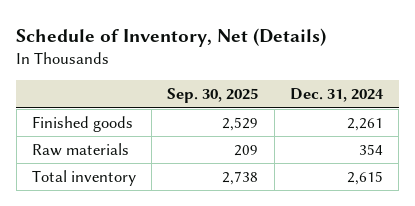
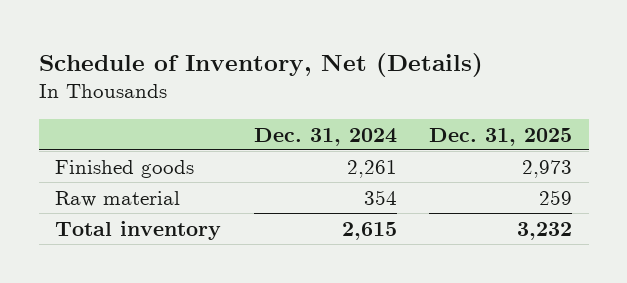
[167,88,259,104] Sep. 30, 2025 -> none
none -> [429,127,573,146] Dec. 31, 2025
[32,143,130,157] Raw materials -> [55,190,181,207] Raw material

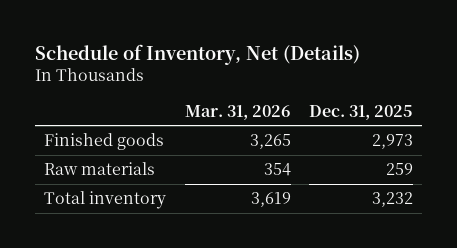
[253,127,397,146] Dec. 31, 2024 -> none
none -> [184,104,291,120] Mar. 31, 2026
[55,190,181,207] Raw material -> [44,162,156,176] Raw materials

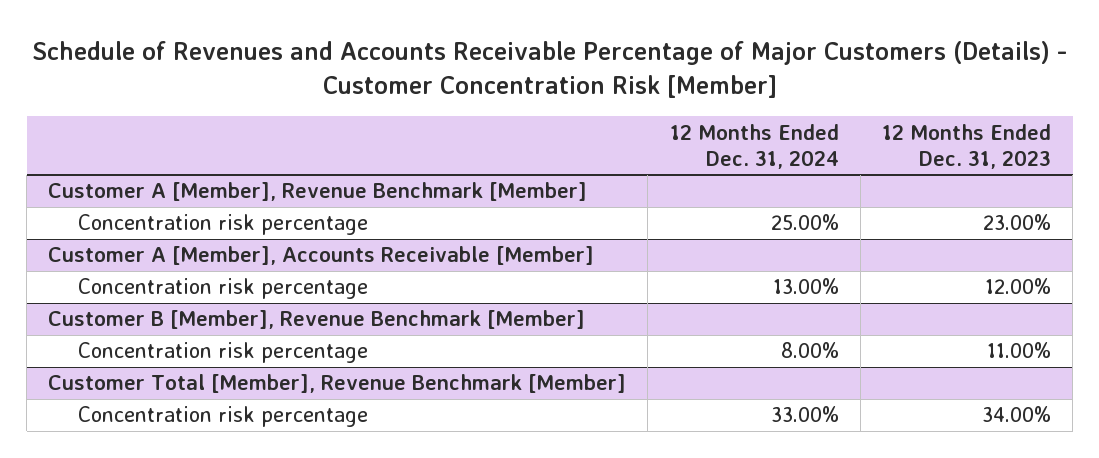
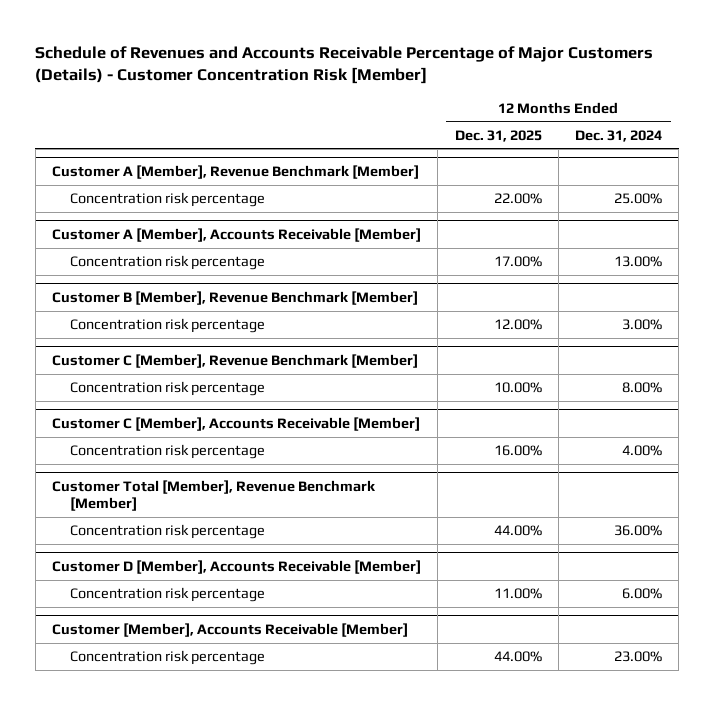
[882,123,1052,169] 12 Months Ended Dec. 31, 2023 -> none
none -> [454,129,542,142] Dec. 31, 2025
none -> [69,318,265,334] Concentration risk percentage
none -> [51,353,418,368] Customer C [Member], Revenue Benchmark [Member]
none -> [51,416,420,431] Customer C [Member], Accounts Receivable [Member]
none -> [69,444,265,460] Concentration risk percentage
[770,406,839,423] 33.00% -> [614,525,663,537] 36.00%
none -> [51,559,421,574] Customer D [Member], Accounts Receivable [Member]
none -> [69,587,265,603] Concentration risk percentage
none -> [51,622,408,637] Customer [Member], Accounts Receivable [Member]
none -> [69,650,265,666] Concentration risk percentage

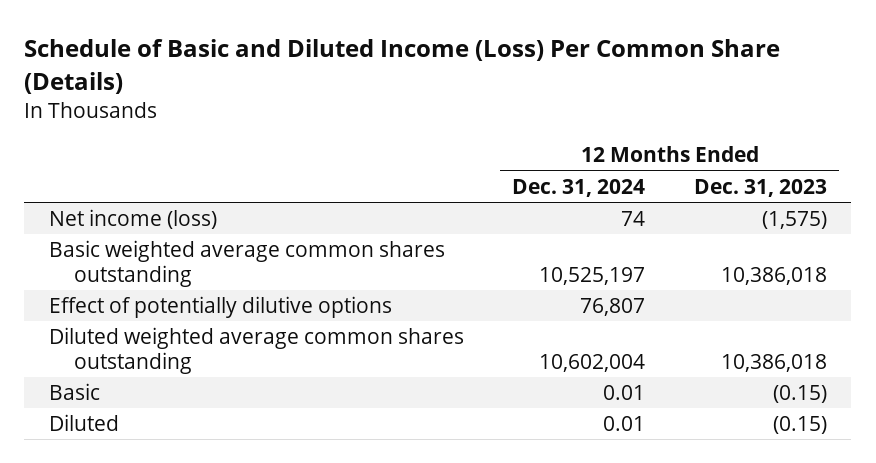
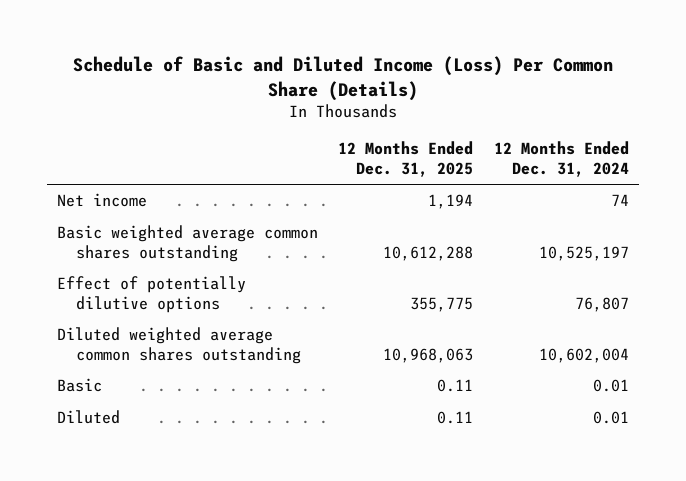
[694,178,828,197] Dec. 31, 2023 -> none
none -> [338,141,474,177] 12 Months Ended Dec. 31, 2025
[48,209,217,230] Net income (loss) -> [56,193,147,208] Net income

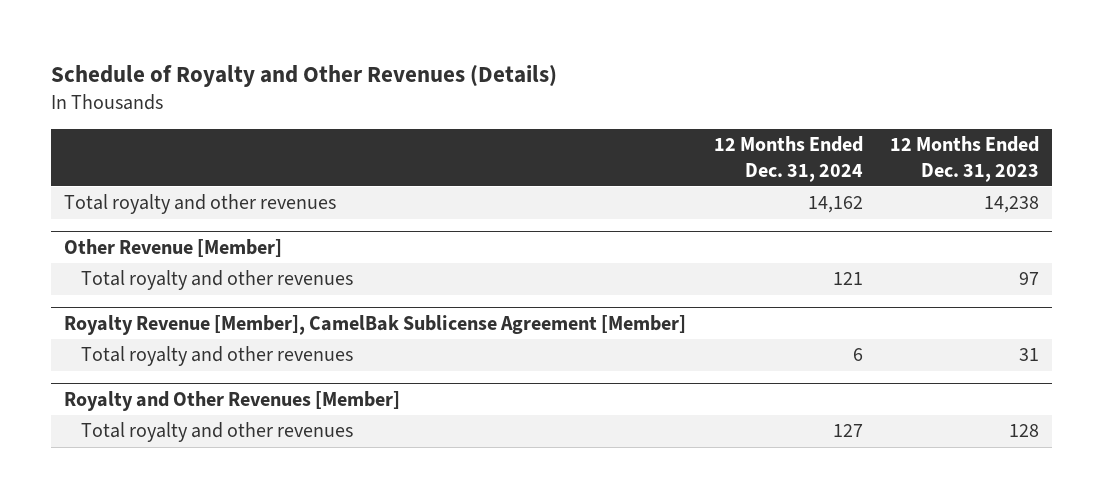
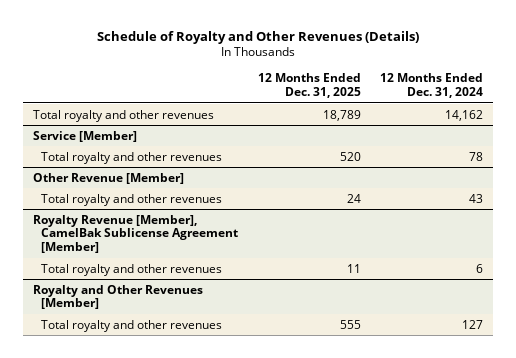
[889,136,1039,182] 12 Months Ended Dec. 31, 2023 -> none
none -> [257,73,361,99] 12 Months Ended Dec. 31, 2025
none -> [32,130,137,142] Service [Member]
none -> [41,151,223,164] Total royalty and other revenues
[832,272,863,286] 121 -> [468,193,483,203] 43

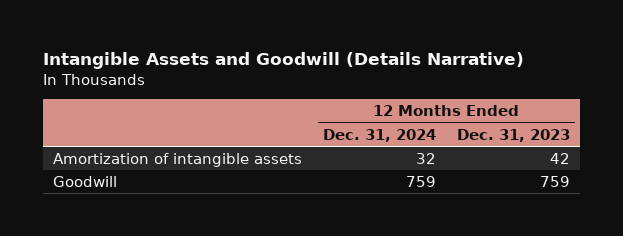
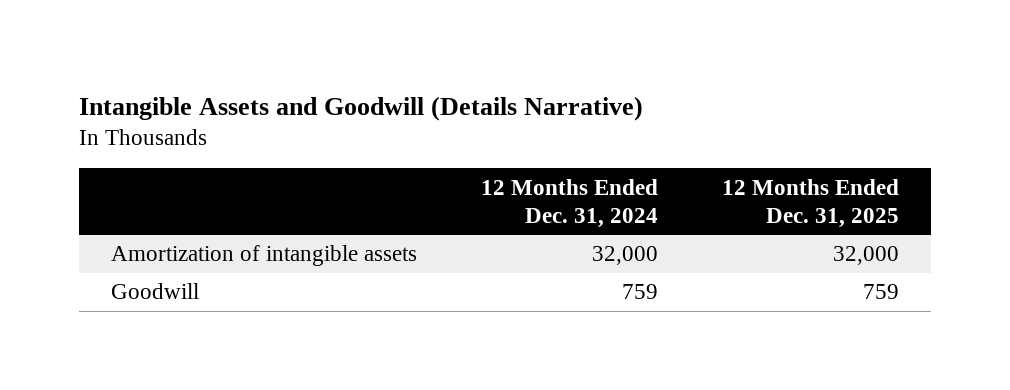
[456,128,570,142] Dec. 31, 2023 -> none
none -> [721,178,899,228] 12 Months Ended Dec. 31, 2025
[415,152,436,164] 32 -> [591,246,658,266] 32,000

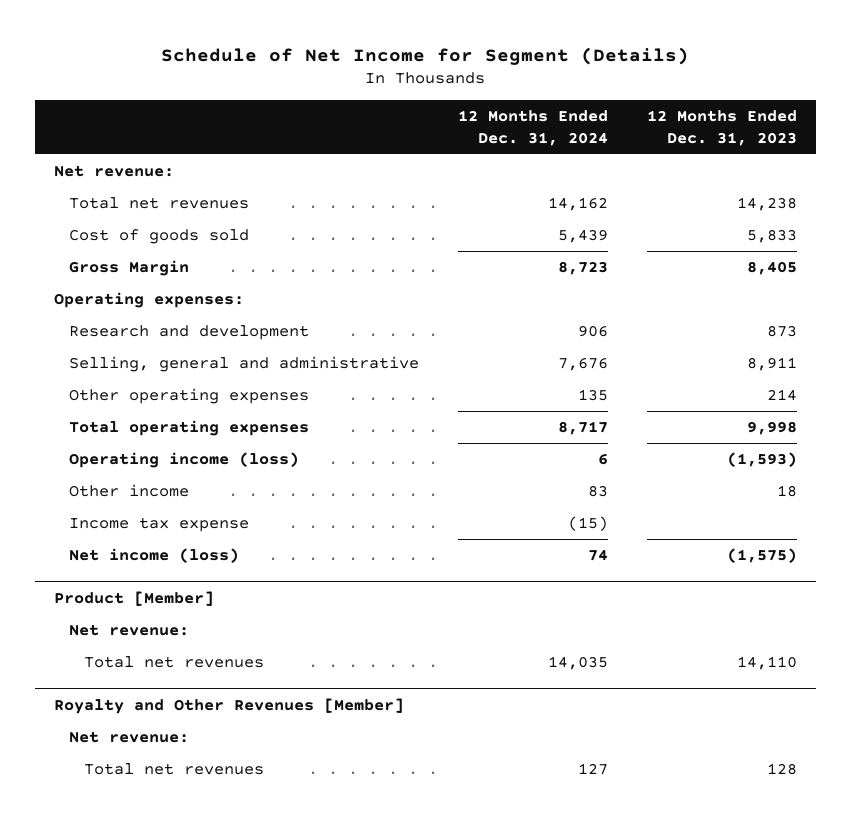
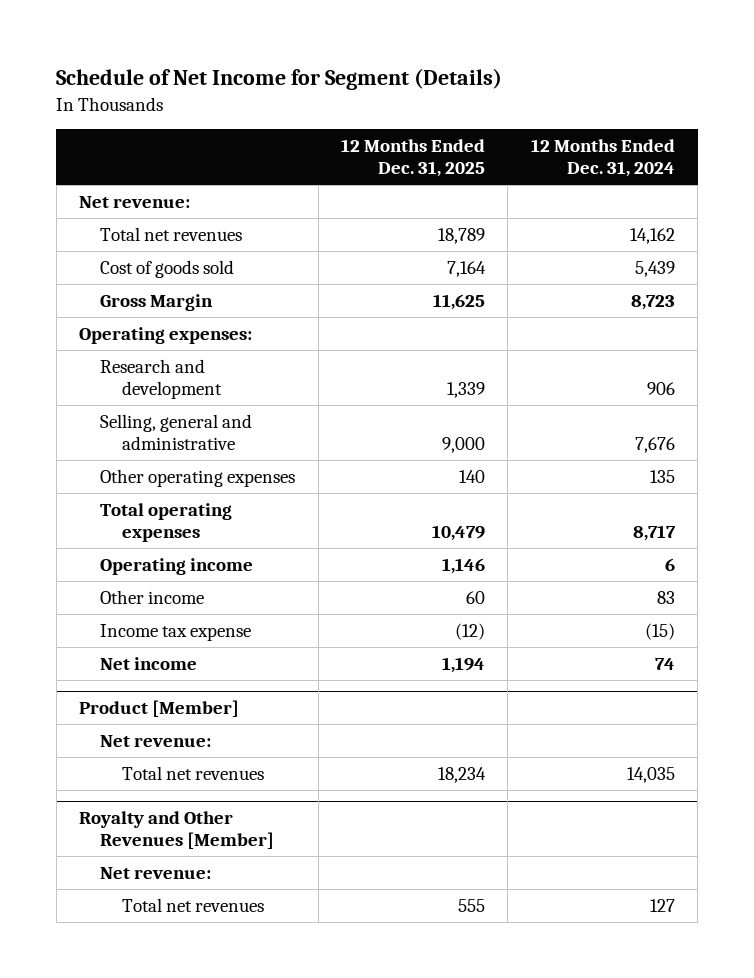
[646,109,797,146] 12 Months Ended Dec. 31, 2023 -> none
none -> [340,139,485,178] 12 Months Ended Dec. 31, 2025
[69,451,300,468] Operating income (loss) -> [100,557,254,575] Operating income
[69,547,240,563] Net income (loss) -> [100,656,198,670] Net income

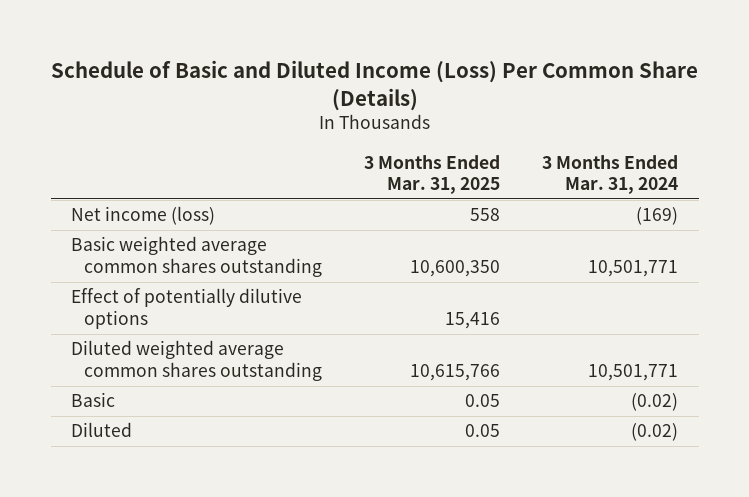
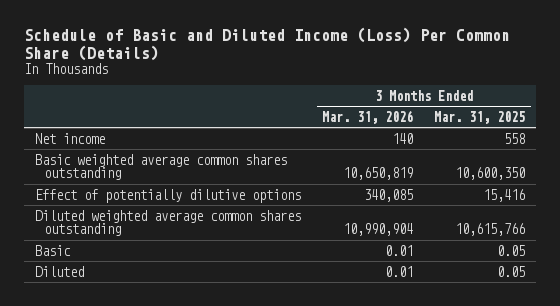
[541,154,678,195] 3 Months Ended Mar. 31, 2024 -> none
none -> [322,110,414,125] Mar. 31, 2026
[71,206,216,226] Net income (loss) -> [34,132,105,144] Net income

